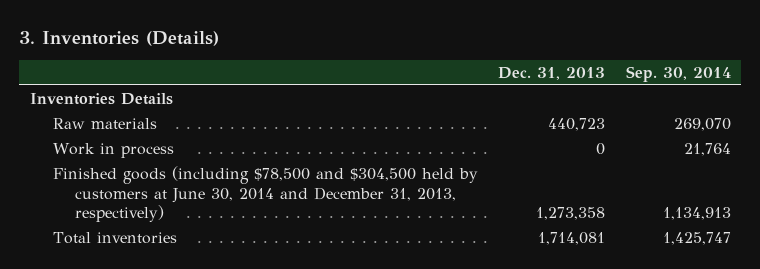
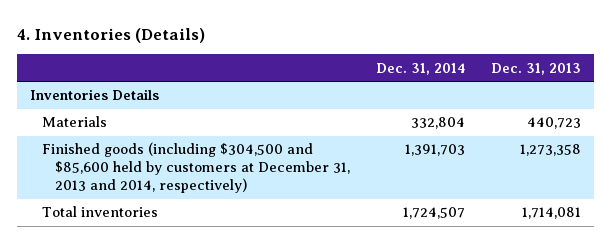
[19,31,220,47] 3. Inventories (Details) -> [17,27,206,43] 4. Inventories (Details)
[625,66,731,83] Sep. 30, 2014 -> none
none -> [375,62,465,75] Dec. 31, 2014
[52,142,174,158] Work in process -> none
[52,117,157,129] Raw materials -> [42,116,108,128] Materials
[52,165,478,223] Finished goods (including $78,500 and $304,500 held by customers at June 30, 2014 and December 31, 2013, respectively) -> [42,142,350,194] Finished goods (including $304,500 and $85,600 held by customers at December 31, 2013 and 2014, respectively)

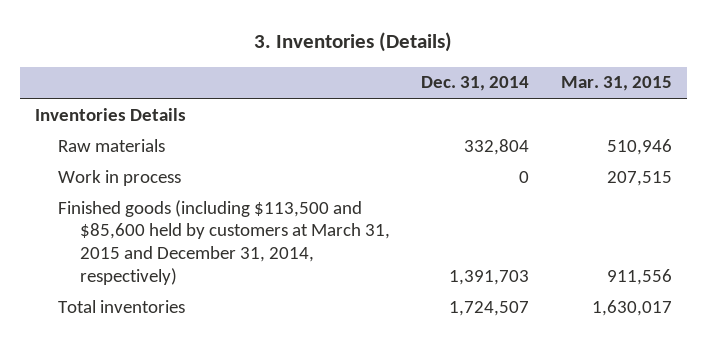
[17,27,206,43] 4. Inventories (Details) -> [254,32,453,53] 3. Inventories (Details)
[490,62,581,75] Dec. 31, 2013 -> none
none -> [560,76,672,92] Mar. 31, 2015
[42,116,108,128] Materials -> [57,138,165,152] Raw materials
none -> [57,169,181,186] Work in process
[42,142,350,194] Finished goods (including $304,500 and $85,600 held by customers at December 31, 2013 and 2014, respectively) -> [57,199,391,285] Finished goods (including $113,500 and $85,600 held by customers at March 31, 2015 and December 31, 2014, respectively)

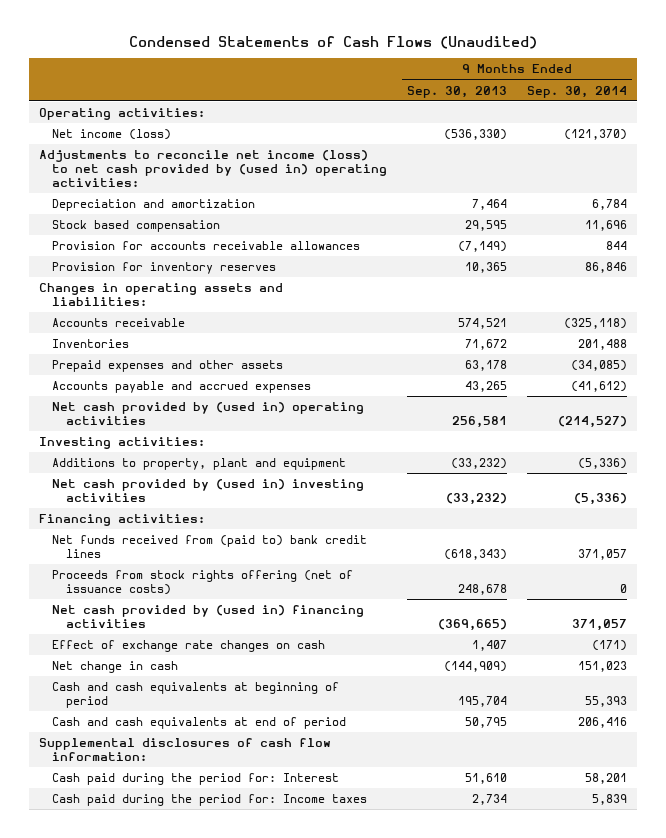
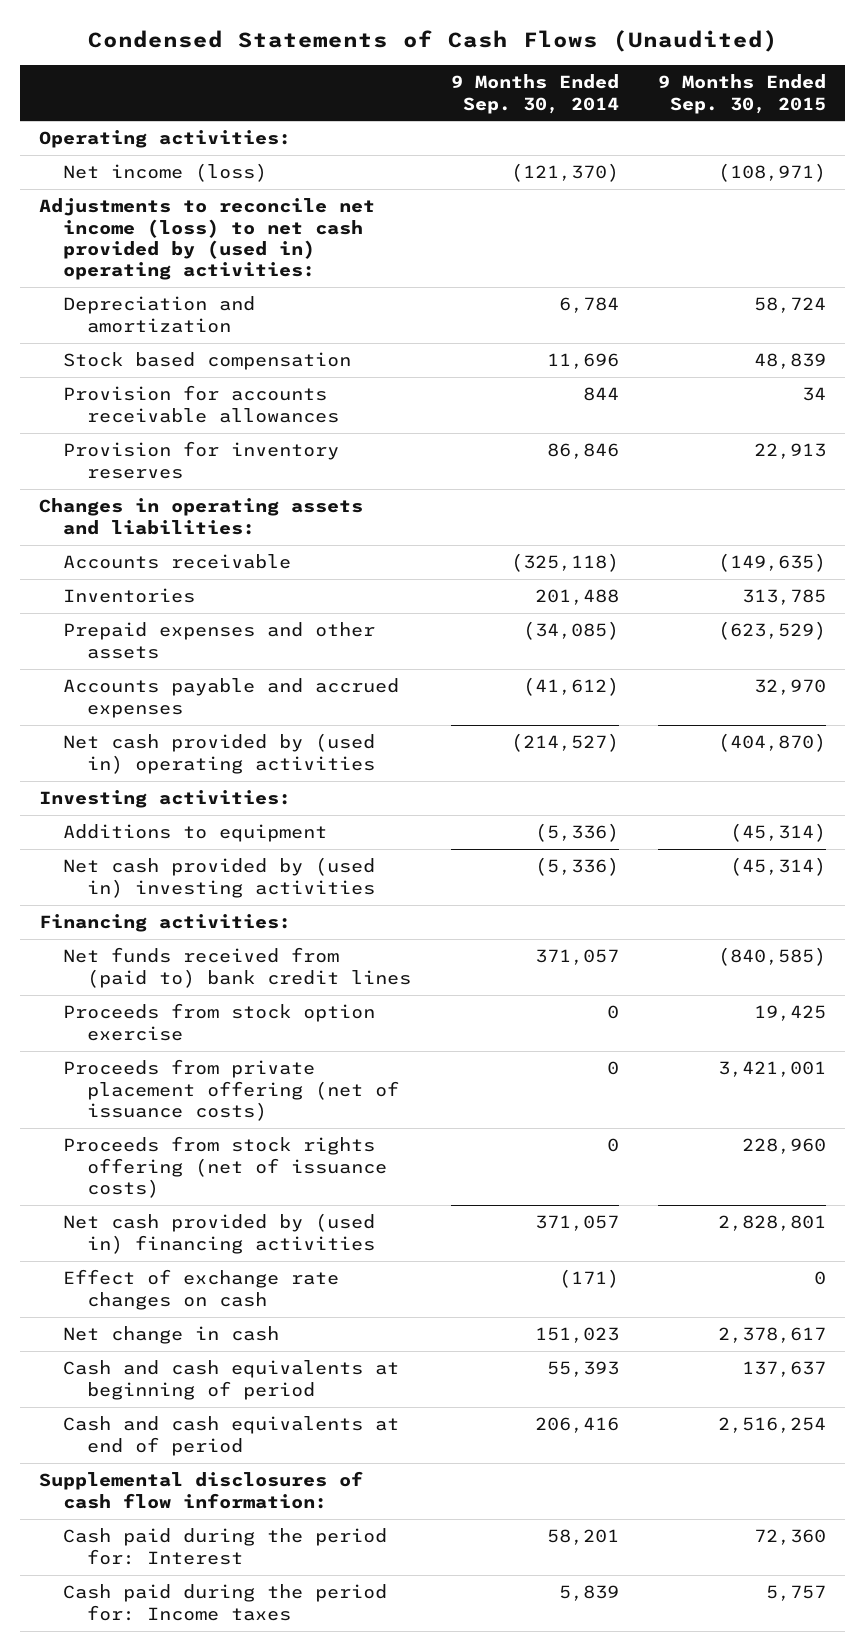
[407,85,508,98] Sep. 30, 2013 -> none
none -> [657,74,826,114] 9 Months Ended Sep. 30, 2015
[52,457,347,470] Additions to property, plant and equipment -> [63,824,328,843] Additions to equipment
none -> [63,1003,376,1041] Proceeds from stock option exercise
none -> [63,1059,400,1122] Proceeds from private placement offering (net of issuance costs)

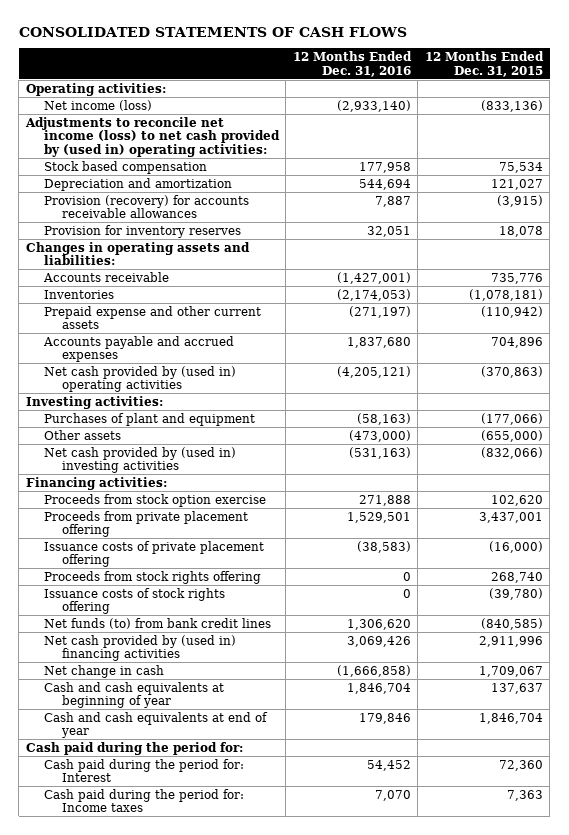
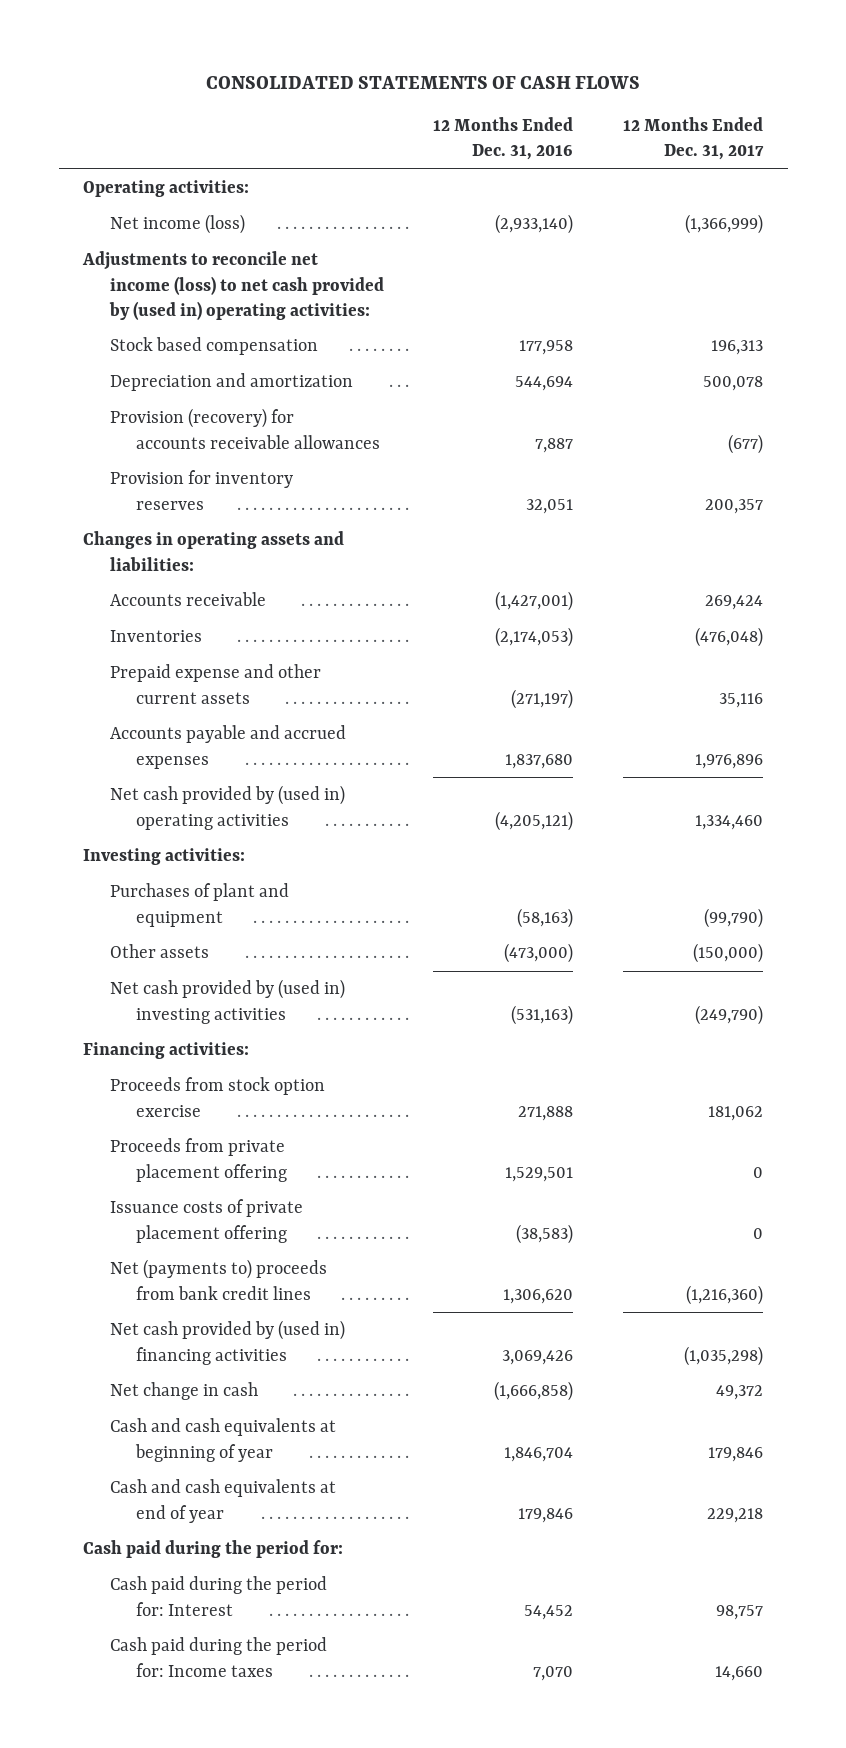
[424,50,544,77] 12 Months Ended Dec. 31, 2015 -> none
none -> [623,117,765,161] 12 Months Ended Dec. 31, 2017
[44,570,262,584] Proceeds from stock rights offering -> none
[44,587,226,615] Issuance costs of stock rights offering -> none
[44,617,272,629] Net funds (to) from bank credit lines -> [109,1259,327,1300] Net (payments to) proceeds from bank credit lines

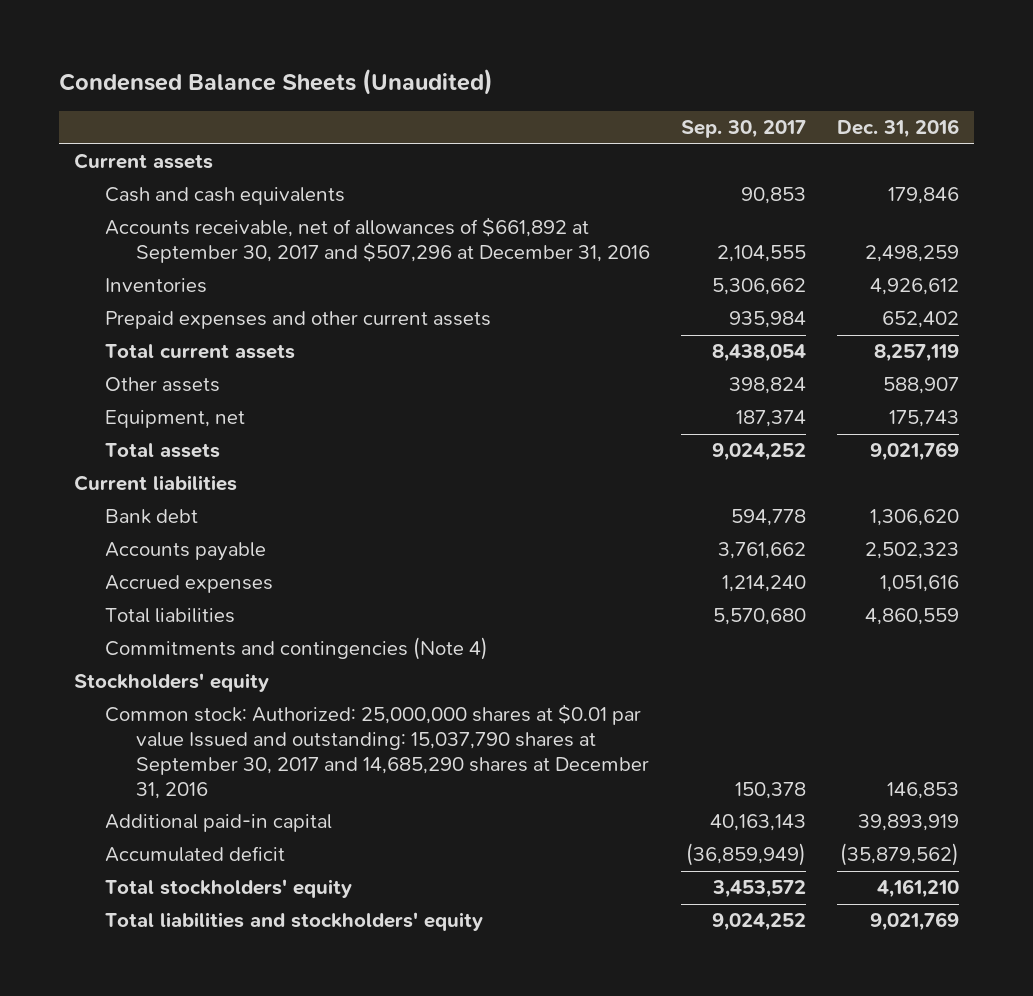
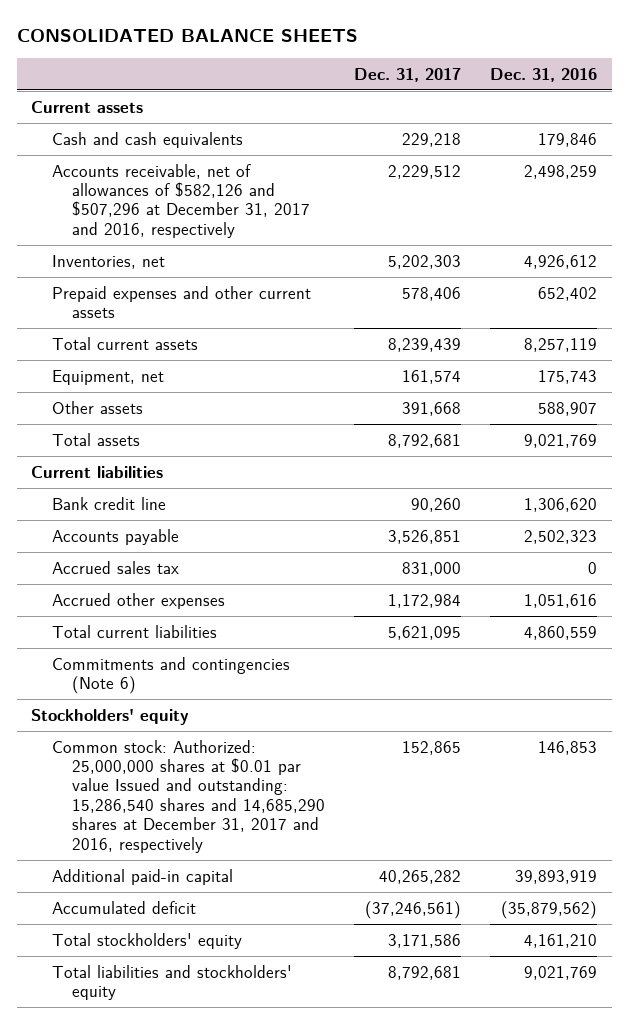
[58,69,493,96] Condensed Balance Sheets (Unaudited) -> [16,28,358,42] CONSOLIDATED BALANCE SHEETS
[681,120,807,139] Sep. 30, 2017 -> none
none -> [354,67,462,82] Dec. 31, 2017
[105,217,651,264] Accounts receivable, net of allowances of $661,892 at September 30, 2017 and $507,296 at December 31, 2016 -> [51,163,311,238] Accounts receivable, net of allowances of $582,126 and $507,296 at December 31, 2017 and 2016, respectively
[105,278,208,294] Inventories -> [51,254,165,269] Inventories, net
[105,377,221,393] Other assets -> [51,400,143,414] Other assets
[105,509,199,525] Bank debt -> [51,496,166,510] Bank credit line
none -> [51,560,179,574] Accrued sales tax
[105,575,274,594] Accrued expenses -> [51,592,225,609] Accrued other expenses
[105,608,236,624] Total liabilities -> [51,624,217,638] Total current liabilities
[105,637,489,661] Commitments and contingencies (Note 4) -> [51,656,290,694] Commitments and contingencies (Note 6)
[105,704,650,799] Common stock: Authorized: 25,000,000 shares at $0.01 par value Issued and outstanding: 15,037,790 shares at September 30, 2017 and 14,685,290 shares at December 31, 2016 -> [51,739,326,853] Common stock: Authorized: 25,000,000 shares at $0.01 par value Issued and outstanding: 15,286,540 shares and 14,685,290 shares at December 31, 2017 and 2016, respectively

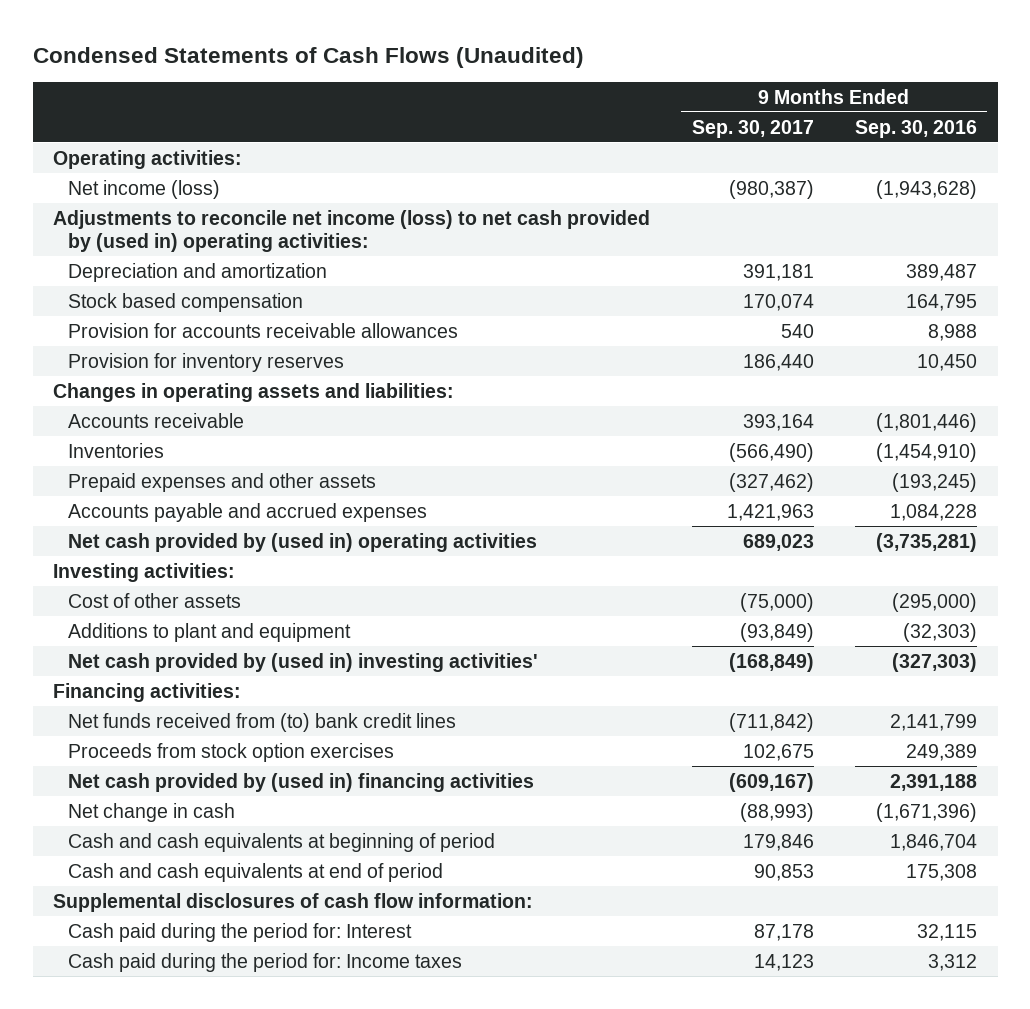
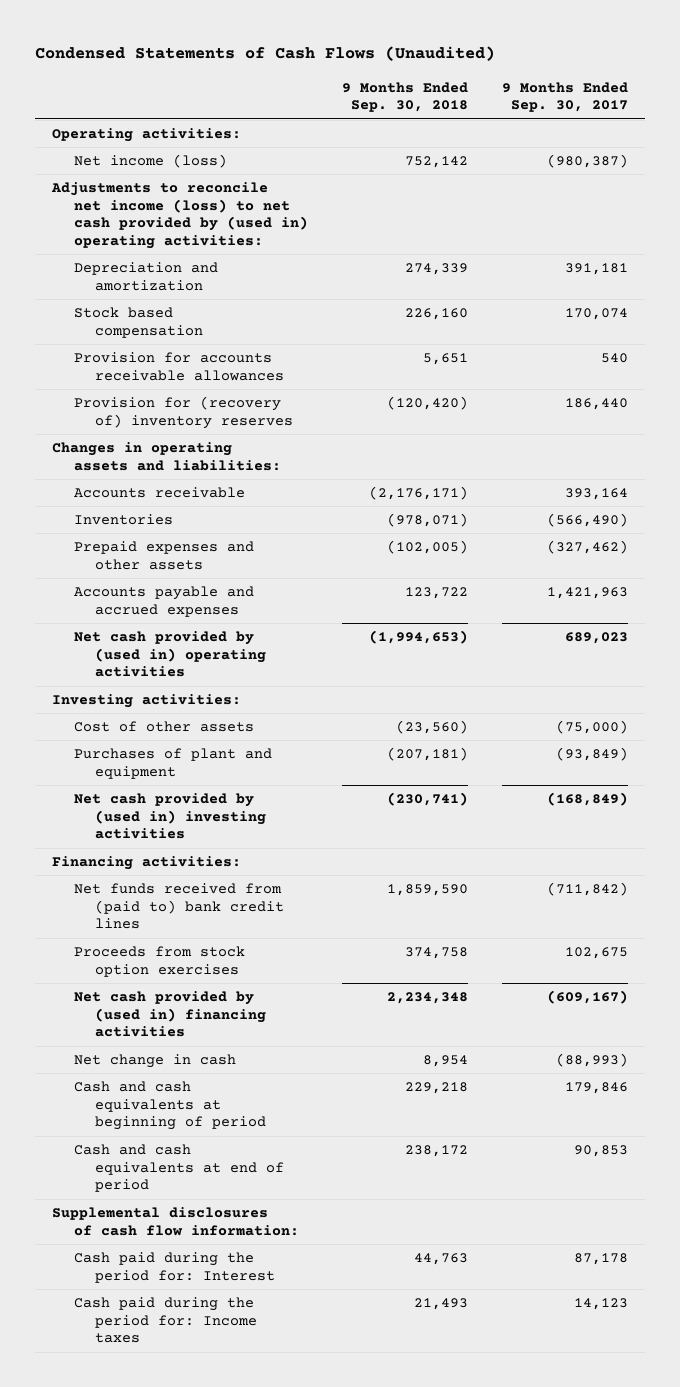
[855,119,978,138] Sep. 30, 2016 -> none
none -> [341,81,468,113] 9 Months Ended Sep. 30, 2018
[67,352,344,372] Provision for inventory reserves -> [73,396,294,429] Provision for (recovery of) inventory reserves
[67,622,351,642] Additions to plant and equipment -> [73,748,272,779] Purchases of plant and equipment
[67,652,538,672] Net cash provided by (used in) investing activities' -> [73,793,267,840] Net cash provided by (used in) investing activities
[67,712,456,732] Net funds received from (to) bank credit lines -> [73,883,285,930] Net funds received from (paid to) bank credit lines

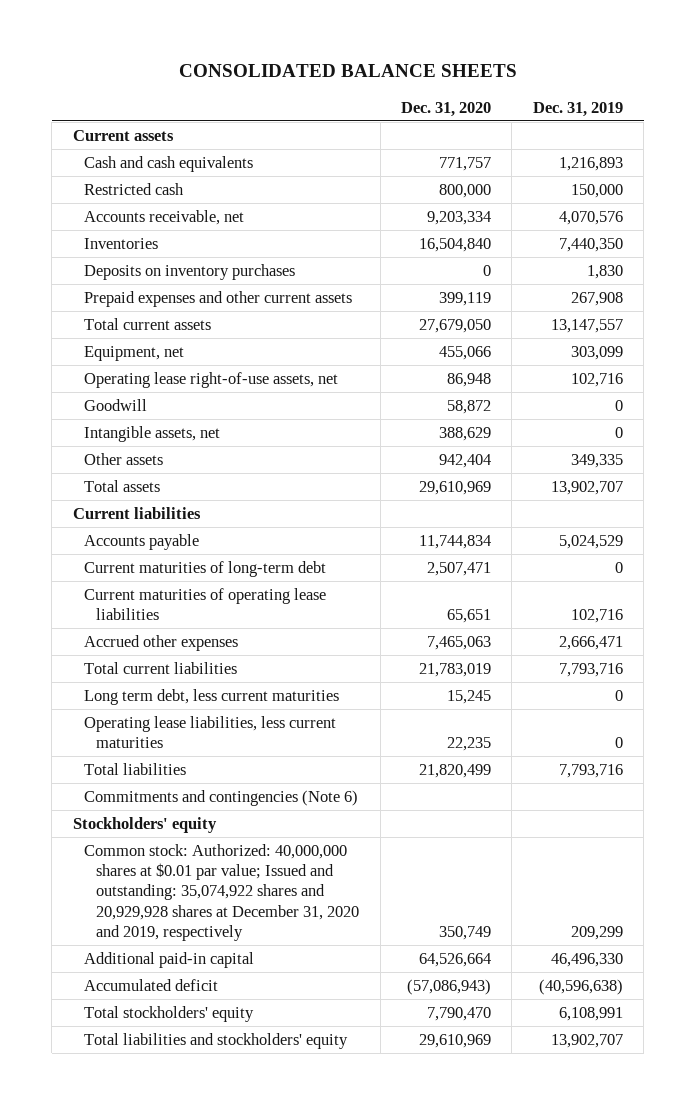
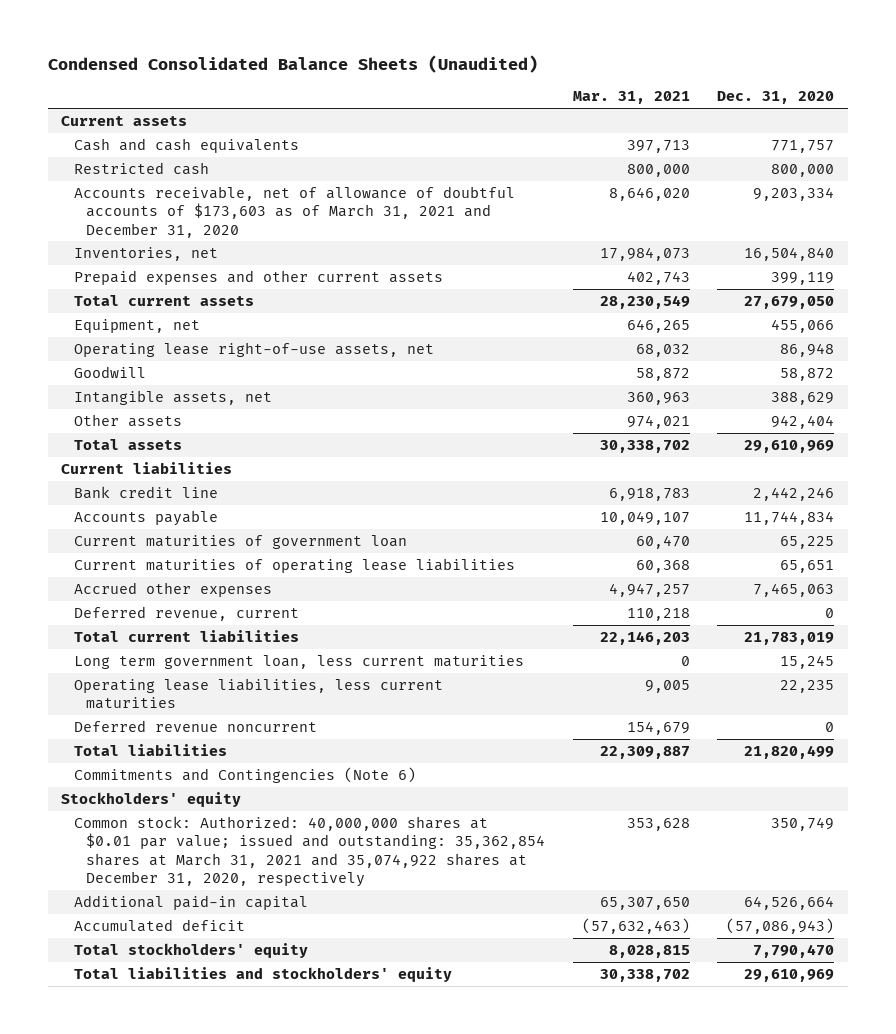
[178,64,517,78] CONSOLIDATED BALANCE SHEETS -> [47,54,538,73] Condensed Consolidated Balance Sheets (Unaudited)
[532,101,623,117] Dec. 31, 2019 -> none
none -> [572,91,690,105] Mar. 31, 2021
[84,263,296,280] Deposits on inventory purchases -> none
[84,209,245,225] Accounts receivable, net -> [73,185,515,238] Accounts receivable, net of allowance of doubtful accounts of $173,603 as of March 31, 2021 and December 31, 2020
[84,237,159,249] Inventories -> [73,246,218,261] Inventories, net
none -> [73,485,218,499] Bank credit line
[84,560,327,577] Current maturities of long-term debt -> none
none -> [73,534,407,549] Current maturities of government loan
none -> [73,605,299,621] Deferred revenue, current
[84,688,340,705] Long term debt, less current maturities -> [73,654,524,669] Long term government loan, less current maturities
none -> [73,719,317,732] Deferred revenue noncurrent
[84,789,359,806] Commitments and contingencies (Note 6) -> [73,766,416,783] Commitments and Contingencies (Note 6)
[84,843,360,941] Common stock: Authorized: 40,000,000 shares at $0.01 par value; Issued and outstanding: 35,074,922 shares and 20,929,928 shares at December 31, 2020 and 2019, respectively -> [73,815,546,887] Common stock: Authorized: 40,000,000 shares at $0.01 par value; issued and outstanding: 35,362,854 shares at March 31, 2021 and 35,074,922 shares at December 31, 2020, respectively

